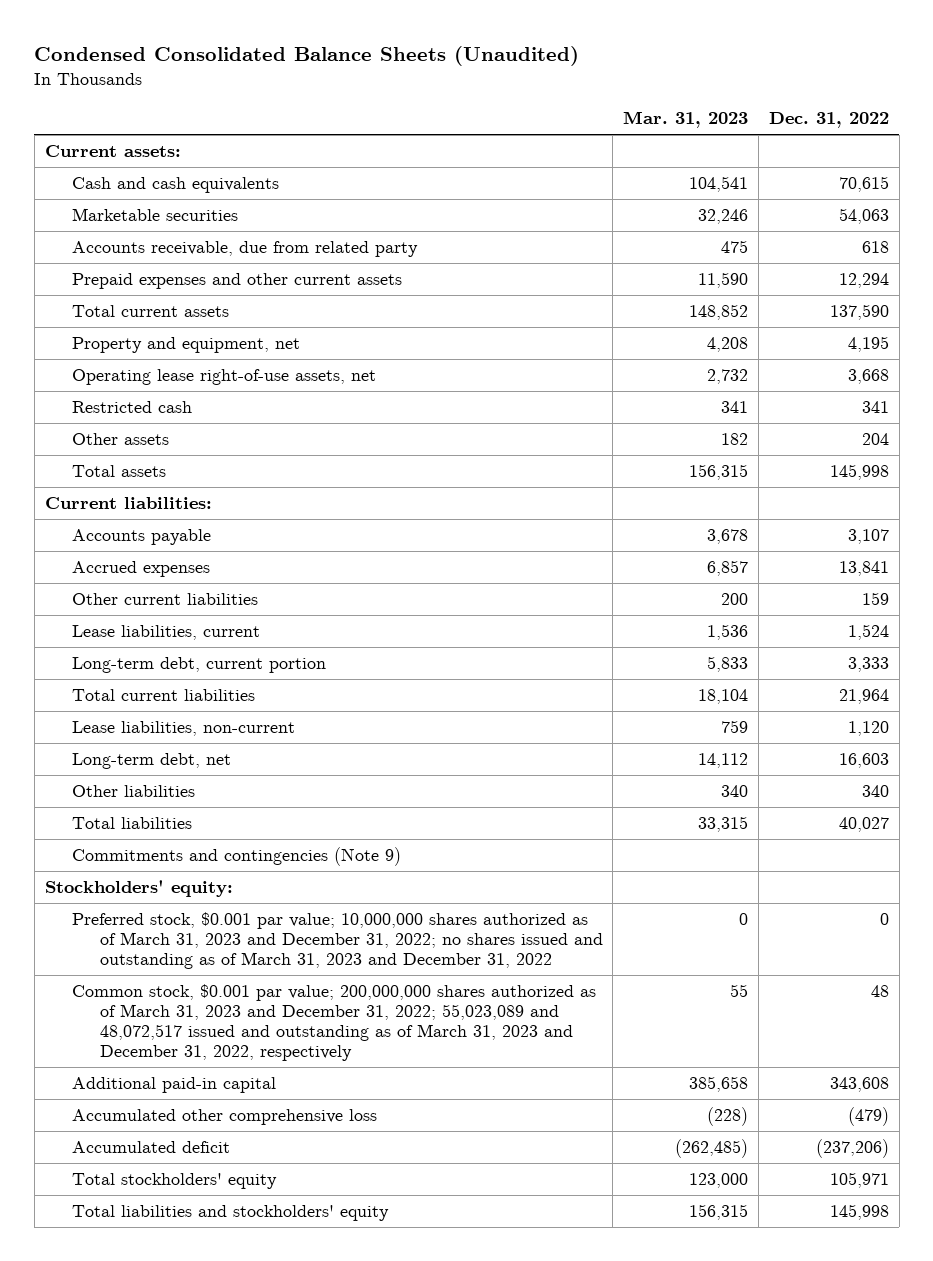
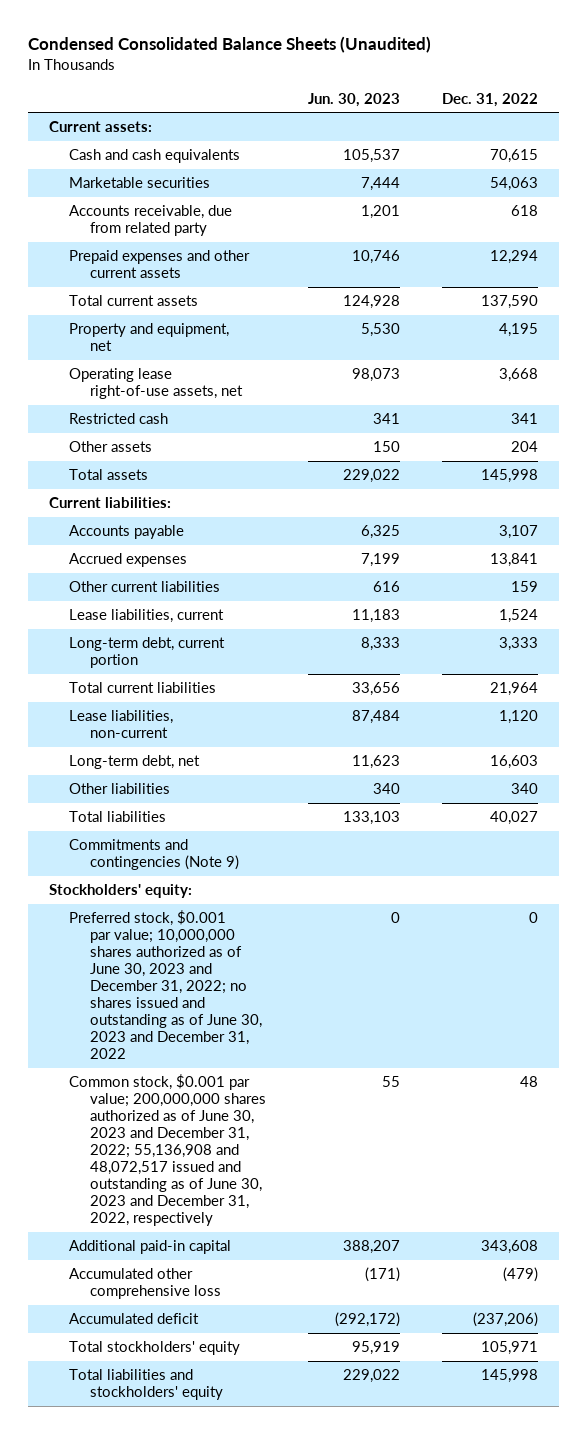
[623,111,749,129] Mar. 31, 2023 -> none
none -> [307,92,400,107] Jun. 30, 2023
[72,912,603,970] Preferred stock, $0.001 par value; 10,000,000 shares authorized as of March 31, 2023 and December 31, 2022; no shares issued and outstanding as of March 31, 2023 and December 31, 2022 -> [69,910,262,1060] Preferred stock, $0.001 par value; 10,000,000 shares authorized as of June 30, 2023 and December 31, 2022; no shares issued and outstanding as of June 30, 2023 and December 31, 2022
[72,984,597,1062] Common stock, $0.001 par value; 200,000,000 shares authorized as of March 31, 2023 and December 31, 2022; 55,023,089 and 48,072,517 issued and outstanding as of March 31, 2023 and December 31, 2022, respectively -> [69,1074,266,1227] Common stock, $0.001 par value; 200,000,000 shares authorized as of June 30, 2023 and December 31, 2022; 55,136,908 and 48,072,517 issued and outstanding as of June 30, 2023 and December 31, 2022, respectively

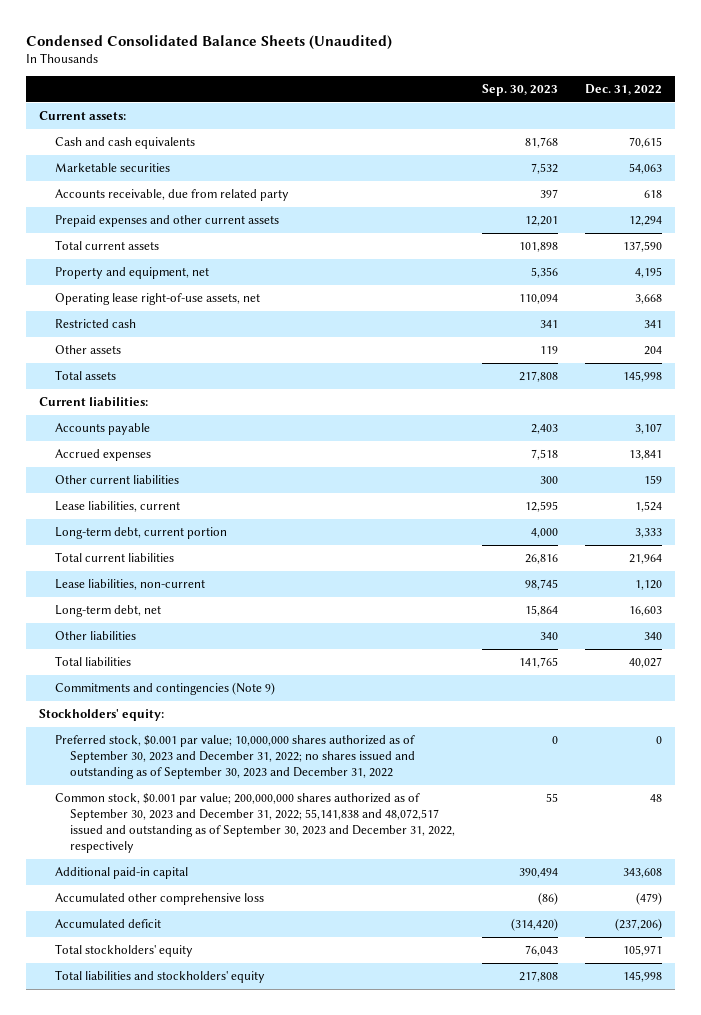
[307,92,400,107] Jun. 30, 2023 -> none
none -> [481,84,558,97] Sep. 30, 2023
[69,910,262,1060] Preferred stock, $0.001 par value; 10,000,000 shares authorized as of June 30, 2023 and December 31, 2022; no shares issued and outstanding as of June 30, 2023 and December 31, 2022 -> [54,735,415,779] Preferred stock, $0.001 par value; 10,000,000 shares authorized as of September 30, 2023 and December 31, 2022; no shares issued and outstanding as of September 30, 2023 and December 31, 2022
[69,1074,266,1227] Common stock, $0.001 par value; 200,000,000 shares authorized as of June 30, 2023 and December 31, 2022; 55,136,908 and 48,072,517 issued and outstanding as of June 30, 2023 and December 31, 2022, respectively -> [54,793,455,853] Common stock, $0.001 par value; 200,000,000 shares authorized as of September 30, 2023 and December 31, 2022; 55,141,838 and 48,072,517 issued and outstanding as of September 30, 2023 and December 31, 2022, respectively

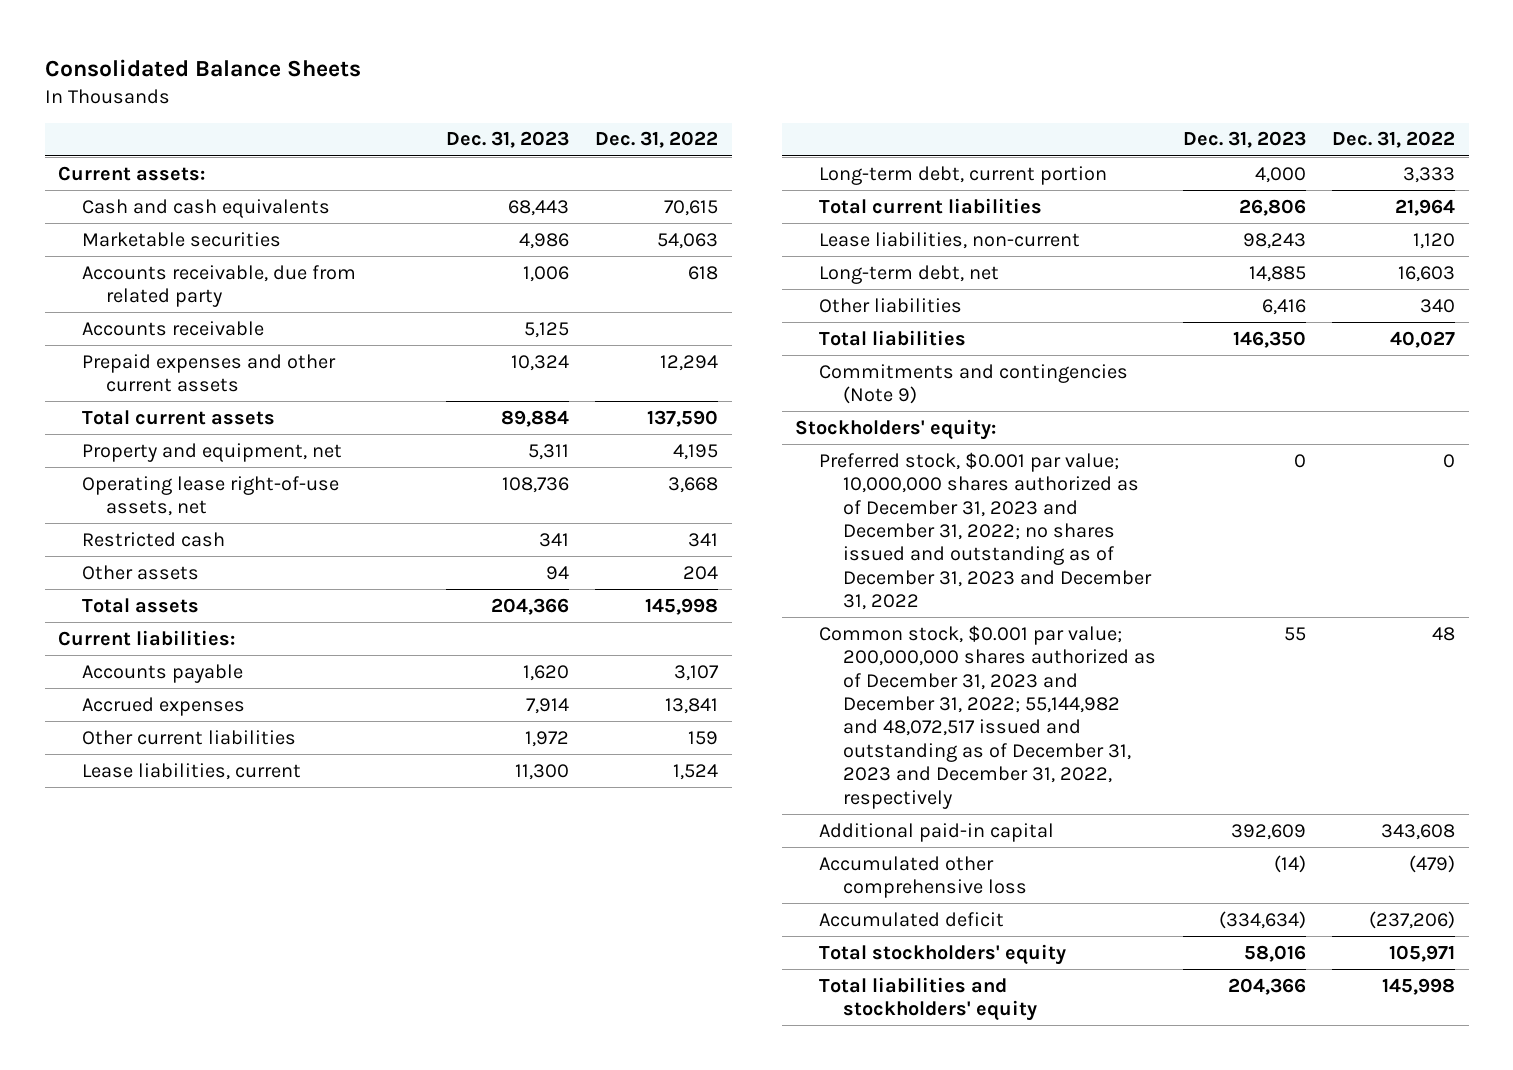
[25,34,392,50] Condensed Consolidated Balance Sheets (Unaudited) -> [44,58,361,77] Consolidated Balance Sheets
[481,84,558,97] Sep. 30, 2023 -> none
none -> [445,131,569,149] Dec. 31, 2023
none -> [82,320,265,336] Accounts receivable
[54,735,415,779] Preferred stock, $0.001 par value; 10,000,000 shares authorized as of September 30, 2023 and December 31, 2022; no shares issued and outstanding as of September 30, 2023 and December 31, 2022 -> [819,451,1153,611] Preferred stock, $0.001 par value; 10,000,000 shares authorized as of December 31, 2023 and December 31, 2022; no shares issued and outstanding as of December 31, 2023 and December 31, 2022
[54,793,455,853] Common stock, $0.001 par value; 200,000,000 shares authorized as of September 30, 2023 and December 31, 2022; 55,141,838 and 48,072,517 issued and outstanding as of September 30, 2023 and December 31, 2022, respectively -> [819,624,1157,809] Common stock, $0.001 par value; 200,000,000 shares authorized as of December 31, 2023 and December 31, 2022; 55,144,982 and 48,072,517 issued and outstanding as of December 31, 2023 and December 31, 2022, respectively

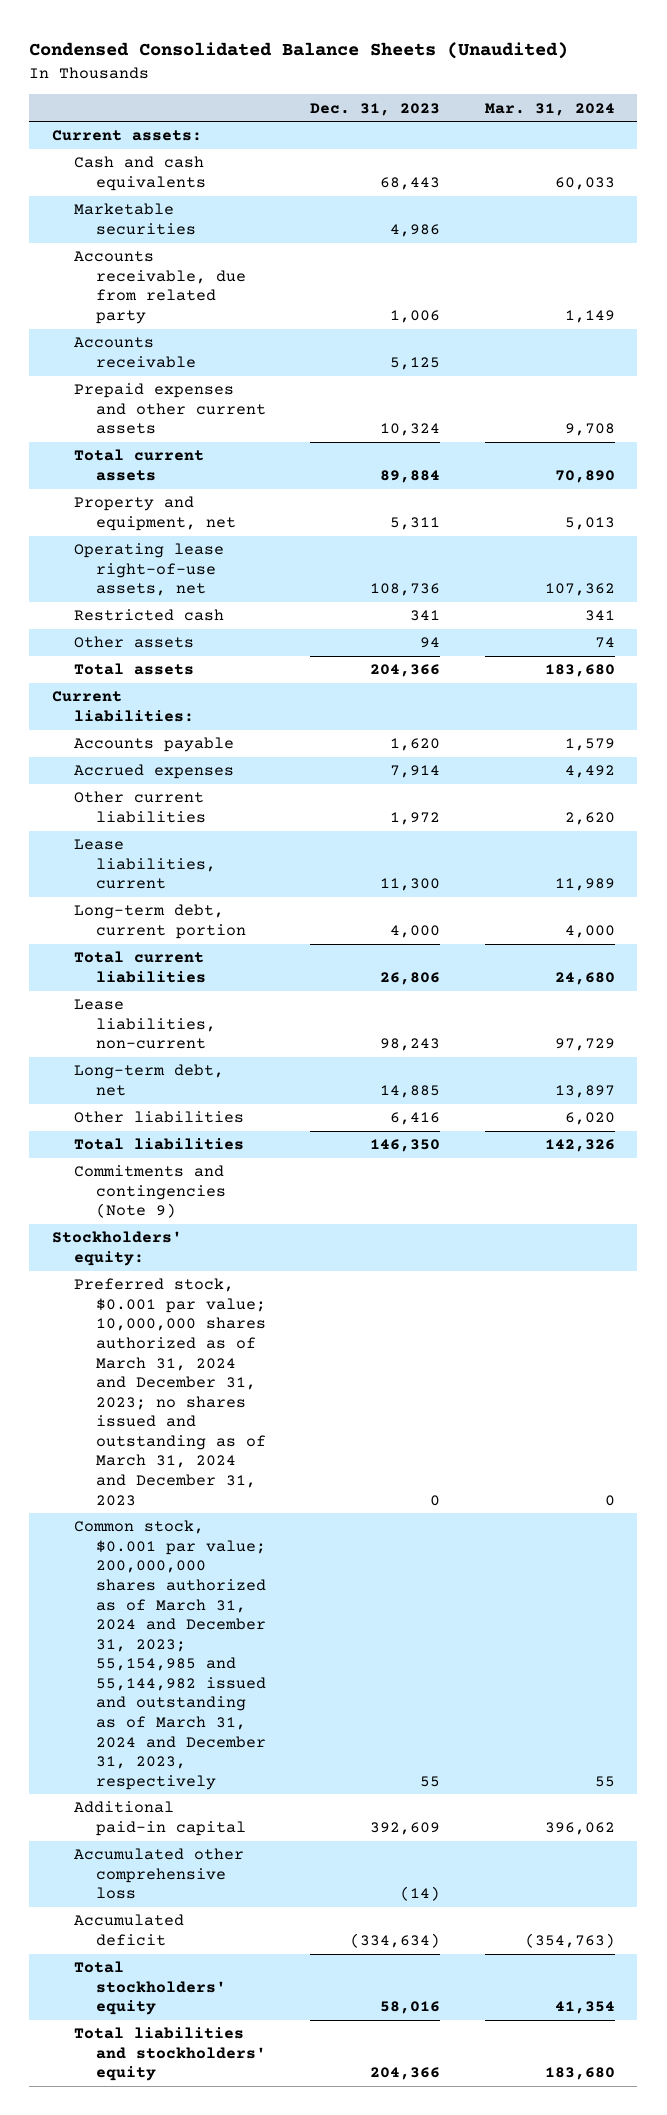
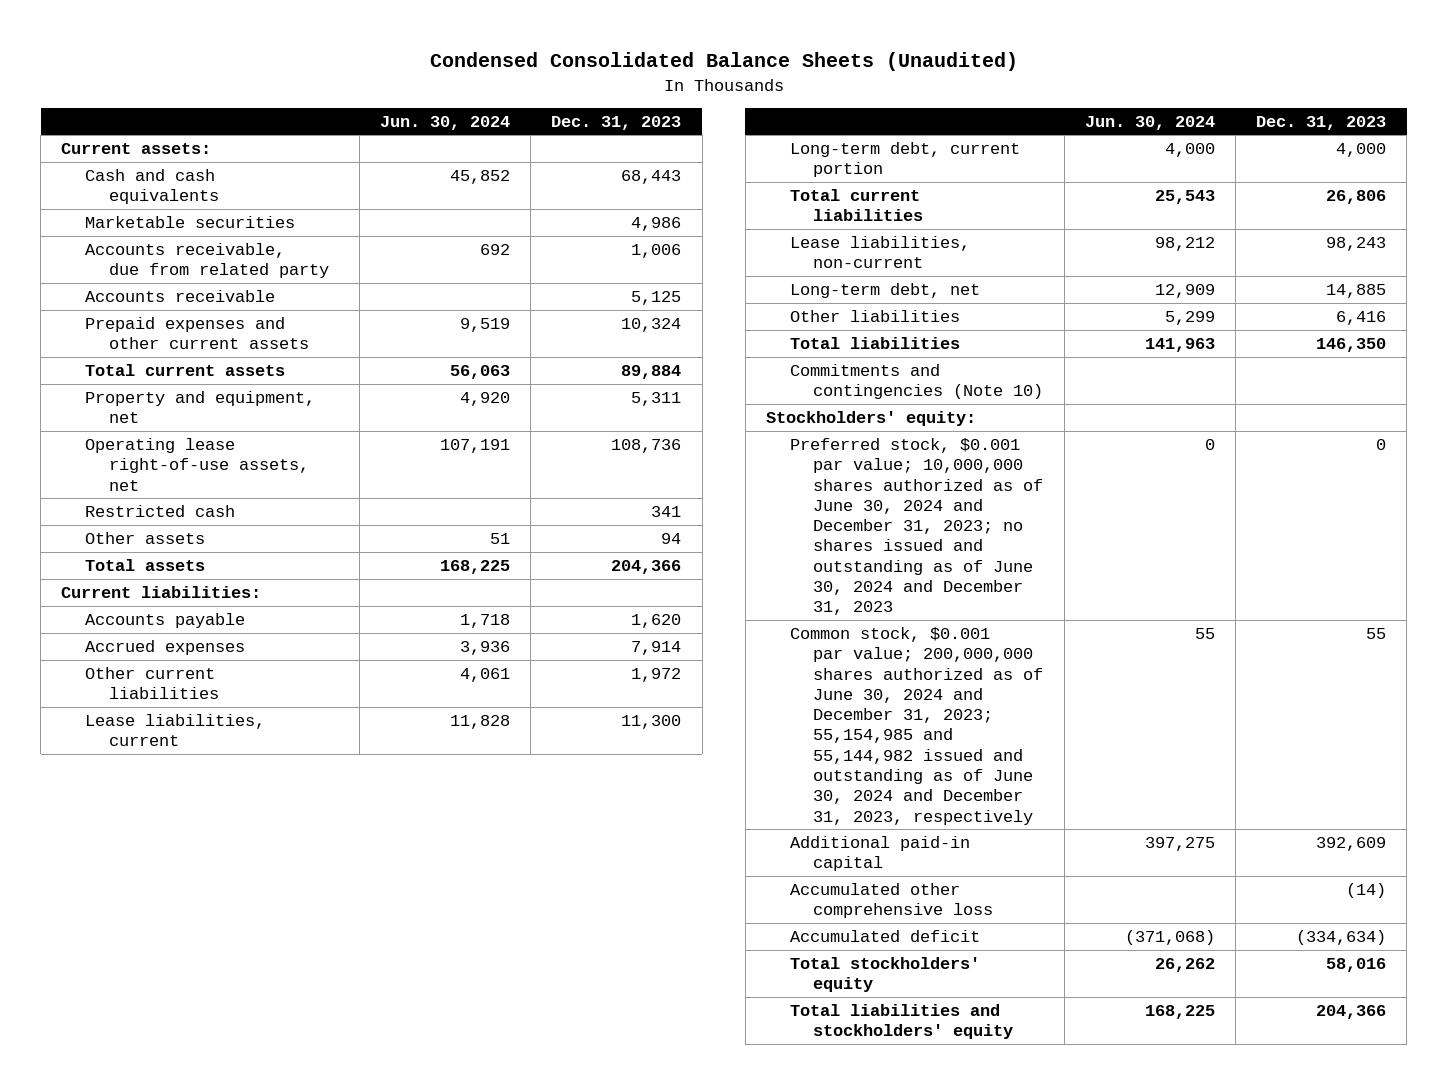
[485,102,616,116] Mar. 31, 2024 -> none
none -> [380,115,511,130] Jun. 30, 2024
[73,1165,226,1219] Commitments and contingencies (Note 9) -> [789,363,1044,400] Commitments and contingencies (Note 10)
[73,1278,266,1506] Preferred stock, $0.001 par value; 10,000,000 shares authorized as of March 31, 2024 and December 31, 2023; no shares issued and outstanding as of March 31, 2024 and December 31, 2023 -> [789,437,1044,616] Preferred stock, $0.001 par value; 10,000,000 shares authorized as of June 30, 2024 and December 31, 2023; no shares issued and outstanding as of June 30, 2024 and December 31, 2023
[73,1520,266,1790] Common stock, $0.001 par value; 200,000,000 shares authorized as of March 31, 2024 and December 31, 2023; 55,154,985 and 55,144,982 issued and outstanding as of March 31, 2024 and December 31, 2023, respectively -> [789,626,1044,825] Common stock, $0.001 par value; 200,000,000 shares authorized as of June 30, 2024 and December 31, 2023; 55,154,985 and 55,144,982 issued and outstanding as of June 30, 2024 and December 31, 2023, respectively

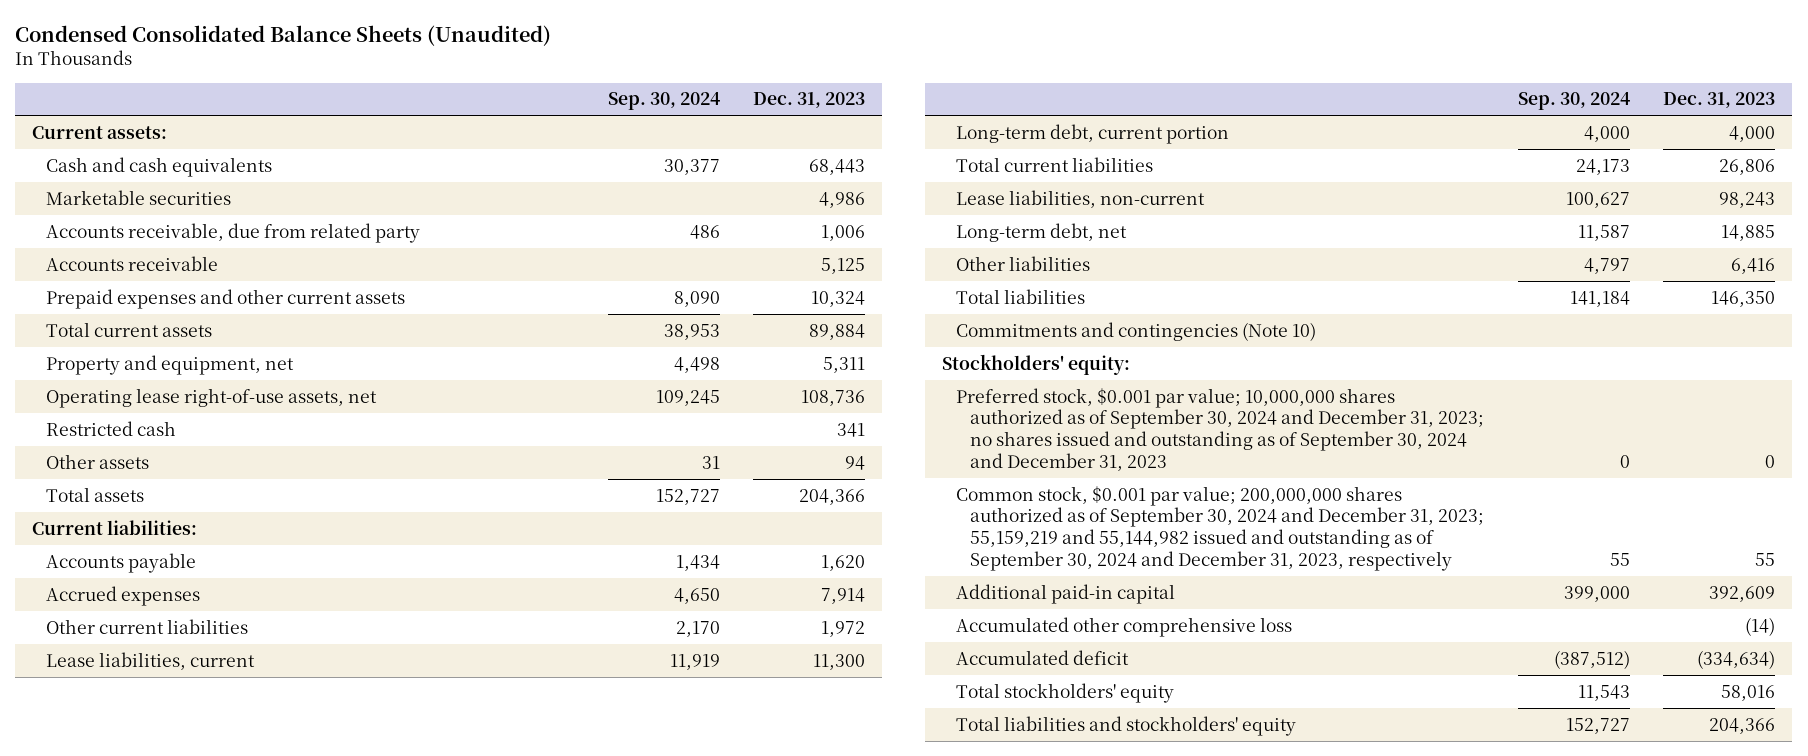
[380,115,511,130] Jun. 30, 2024 -> none
none -> [607,92,720,111] Sep. 30, 2024
[789,437,1044,616] Preferred stock, $0.001 par value; 10,000,000 shares authorized as of June 30, 2024 and December 31, 2023; no shares issued and outstanding as of June 30, 2024 and December 31, 2023 -> [956,387,1484,472] Preferred stock, $0.001 par value; 10,000,000 shares authorized as of September 30, 2024 and December 31, 2023; no shares issued and outstanding as of September 30, 2024 and December 31, 2023
[789,626,1044,825] Common stock, $0.001 par value; 200,000,000 shares authorized as of June 30, 2024 and December 31, 2023; 55,154,985 and 55,144,982 issued and outstanding as of June 30, 2024 and December 31, 2023, respectively -> [956,485,1484,572] Common stock, $0.001 par value; 200,000,000 shares authorized as of September 30, 2024 and December 31, 2023; 55,159,219 and 55,144,982 issued and outstanding as of September 30, 2024 and December 31, 2023, respectively

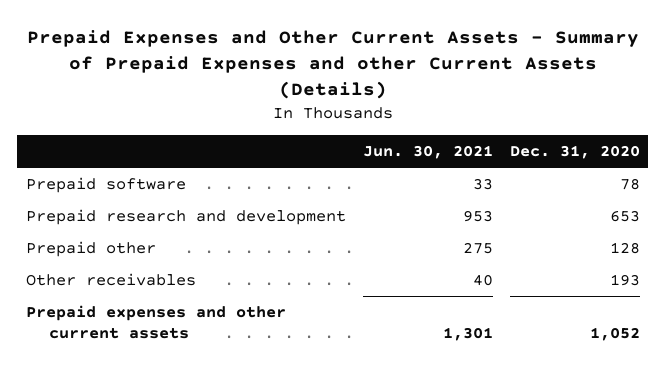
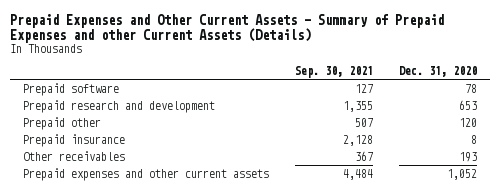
[362,145,493,160] Jun. 30, 2021 -> none
none -> [294,66,373,79] Sep. 30, 2021
[609,242,640,255] 128 -> [459,117,478,127] 120
none -> [22,133,125,147] Prepaid insurance

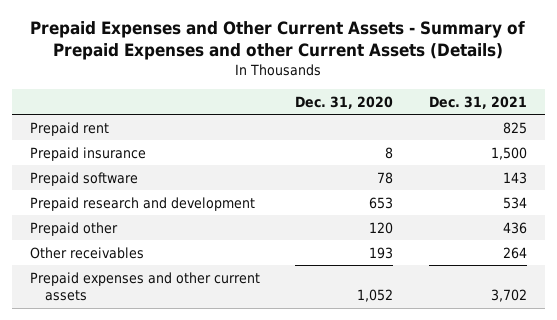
[294,66,373,79] Sep. 30, 2021 -> none
none -> [429,95,528,109] Dec. 31, 2021
none -> [29,121,109,136] Prepaid rent
[22,133,125,147] Prepaid insurance -> [29,146,146,161] Prepaid insurance

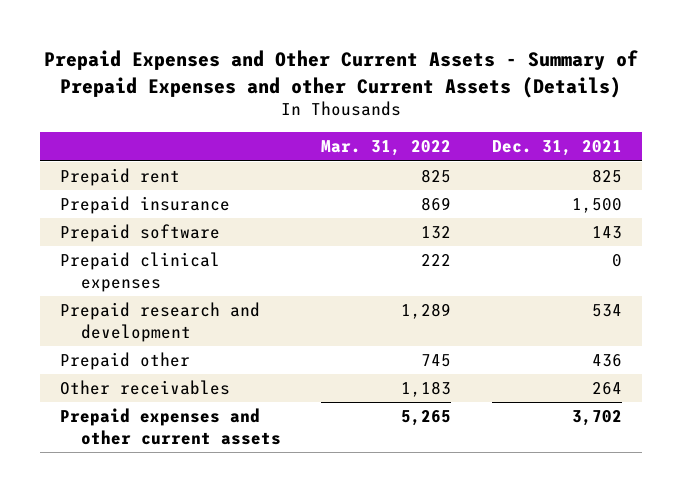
[295,95,394,109] Dec. 31, 2020 -> none
none -> [321,140,452,157] Mar. 31, 2022
none -> [60,252,221,292] Prepaid clinical expenses

